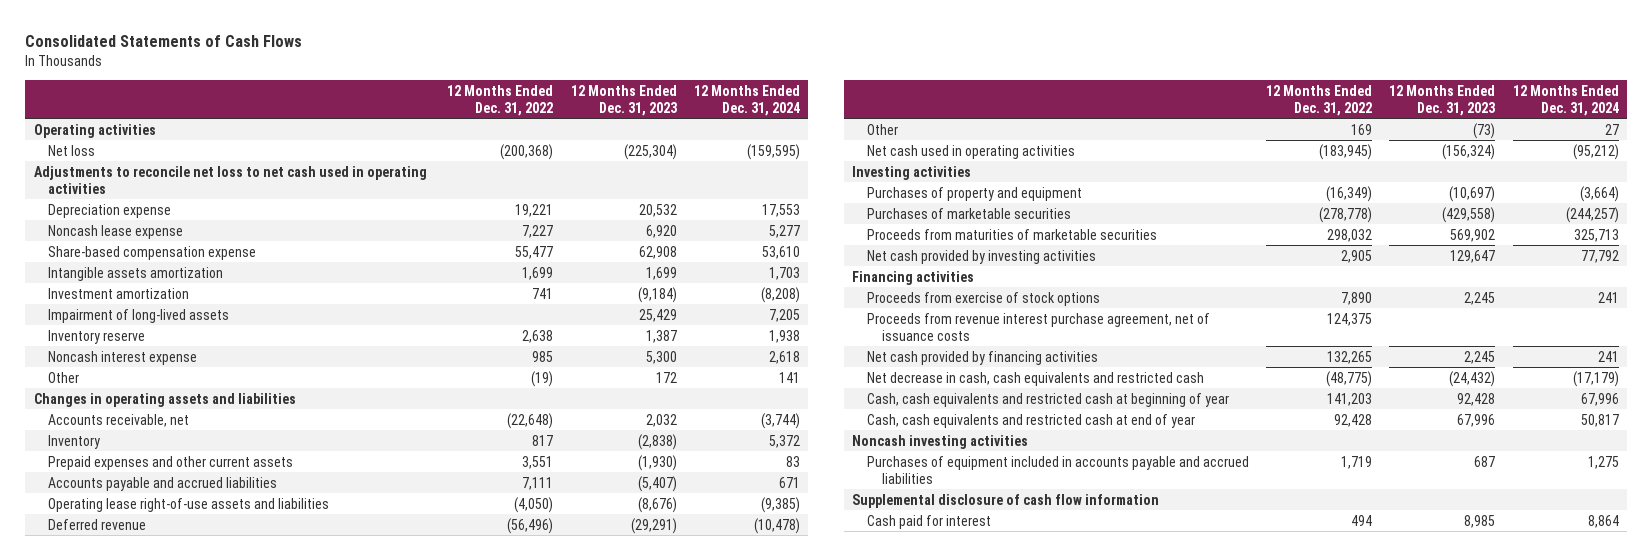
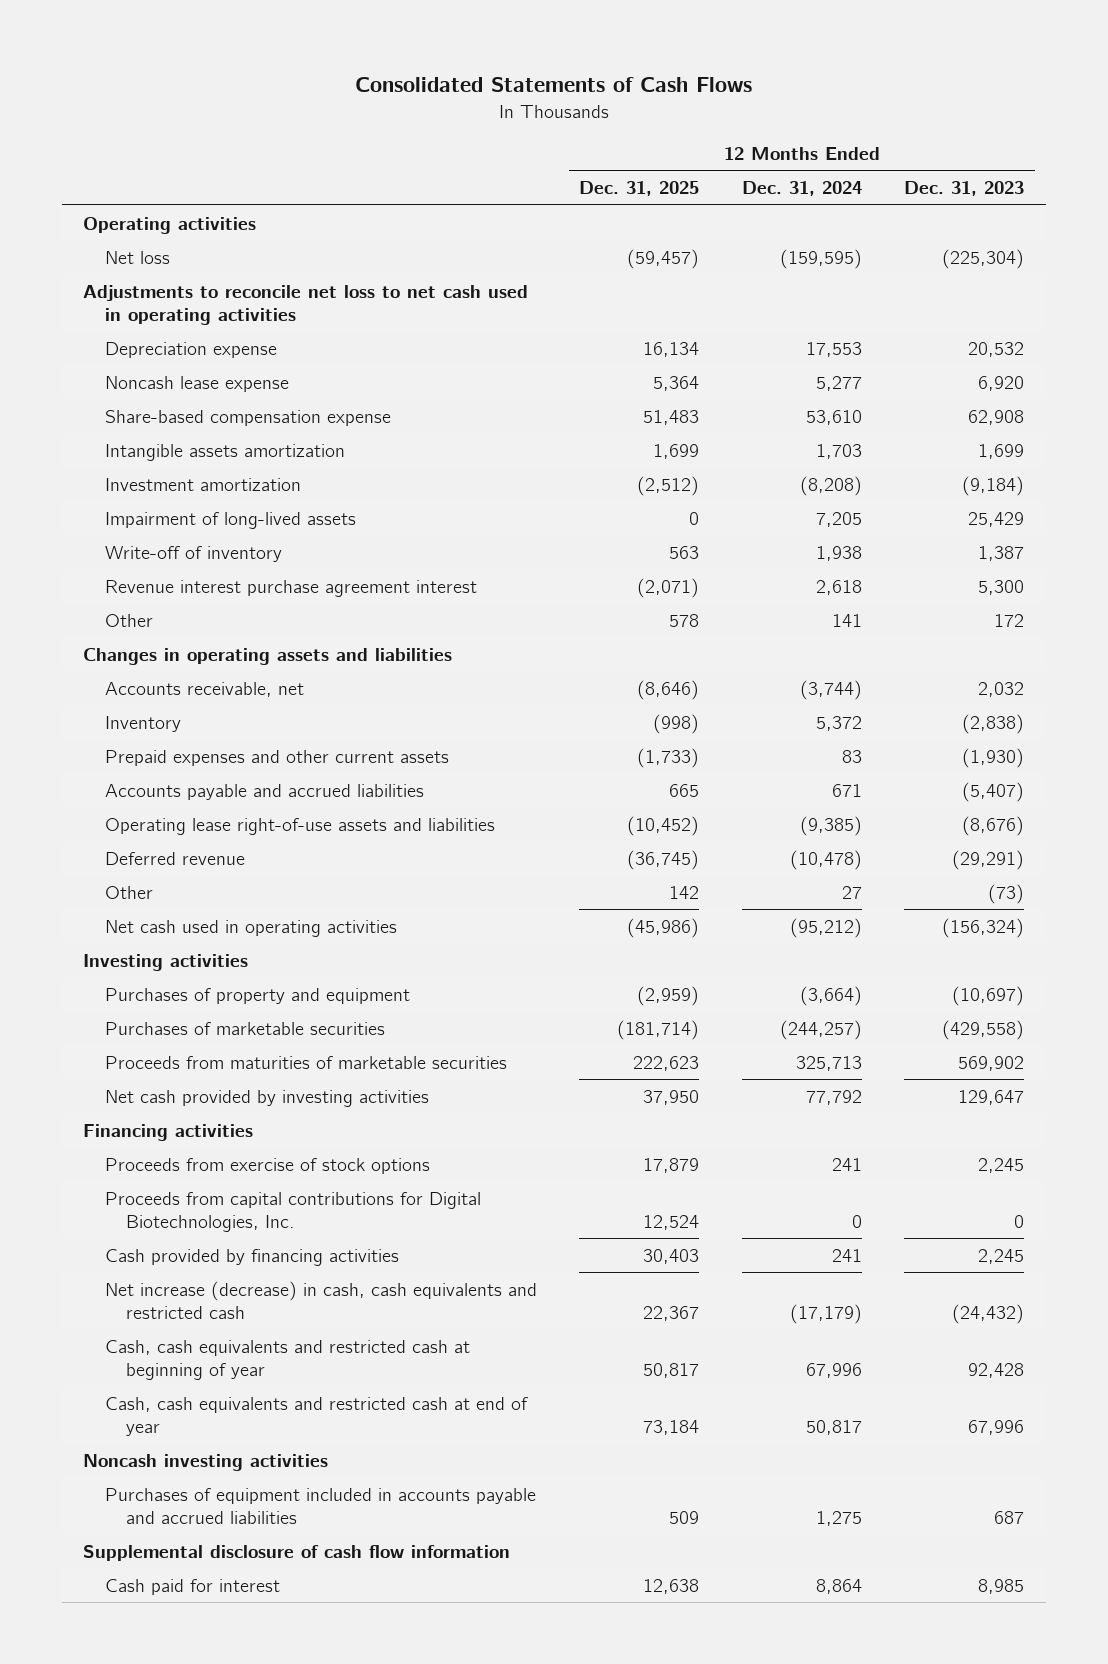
[447,84,554,116] 12 Months Ended Dec. 31, 2022 -> none
none -> [579,181,700,197] Dec. 31, 2025
[48,329,146,344] Inventory reserve -> [104,545,282,562] Write-off of inventory
[48,350,198,365] Noncash interest expense -> [104,579,477,597] Revenue interest purchase agreement interest
[867,312,1211,341] Proceeds from revenue interest purchase agreement, net of issuance costs -> none
none -> [104,1191,481,1233] Proceeds from capital contributions for Digital Biotechnologies, Inc.
[867,350,1099,365] Net cash provided by financing activities -> [104,1248,399,1266] Cash provided by financing activities
[867,371,1205,386] Net decrease in cash, cash equivalents and restricted cash -> [104,1280,537,1320] Net increase (decrease) in cash, cash equivalents and restricted cash

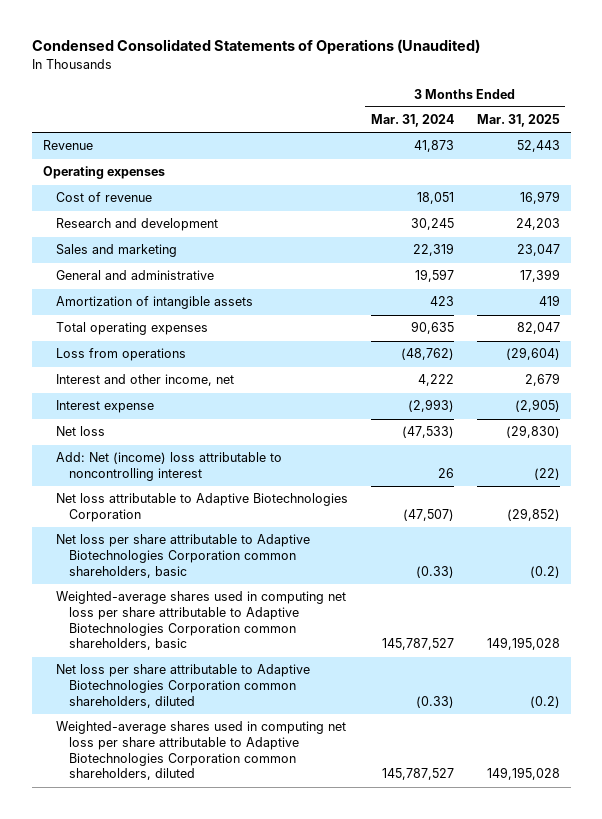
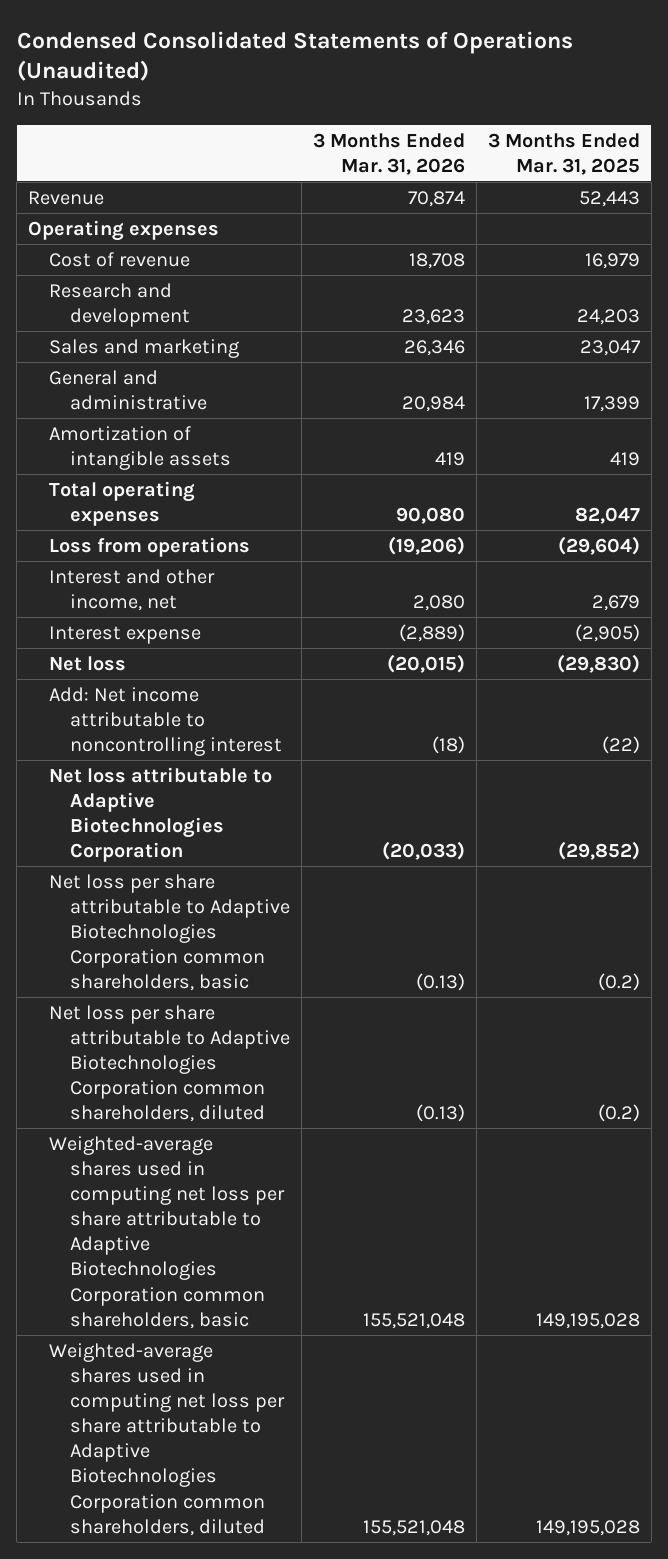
[370,114,454,128] Mar. 31, 2024 -> none
none -> [313,132,466,175] 3 Months Ended Mar. 31, 2026
[56,452,283,482] Add: Net (income) loss attributable to noncontrolling interest -> [49,686,283,756] Add: Net income attributable to noncontrolling interest
[56,591,347,651] Weighted-average shares used in computing net loss per share attributable to Adaptive Biotechnologies Corporation common shareholders, basic -> [49,1135,286,1329] Weighted-average shares used in computing net loss per share attributable to Adaptive Biotechnologies Corporation common shareholders, basic

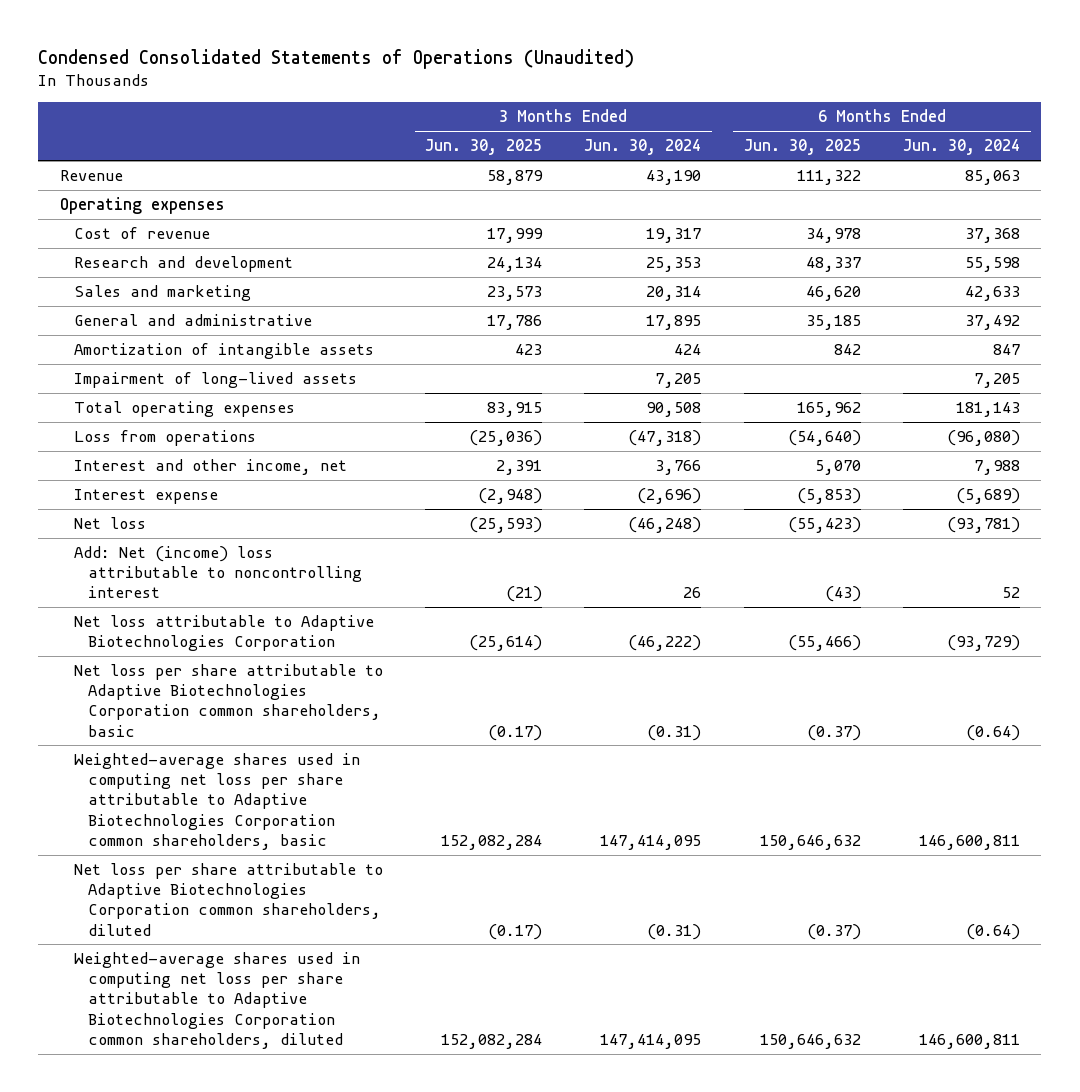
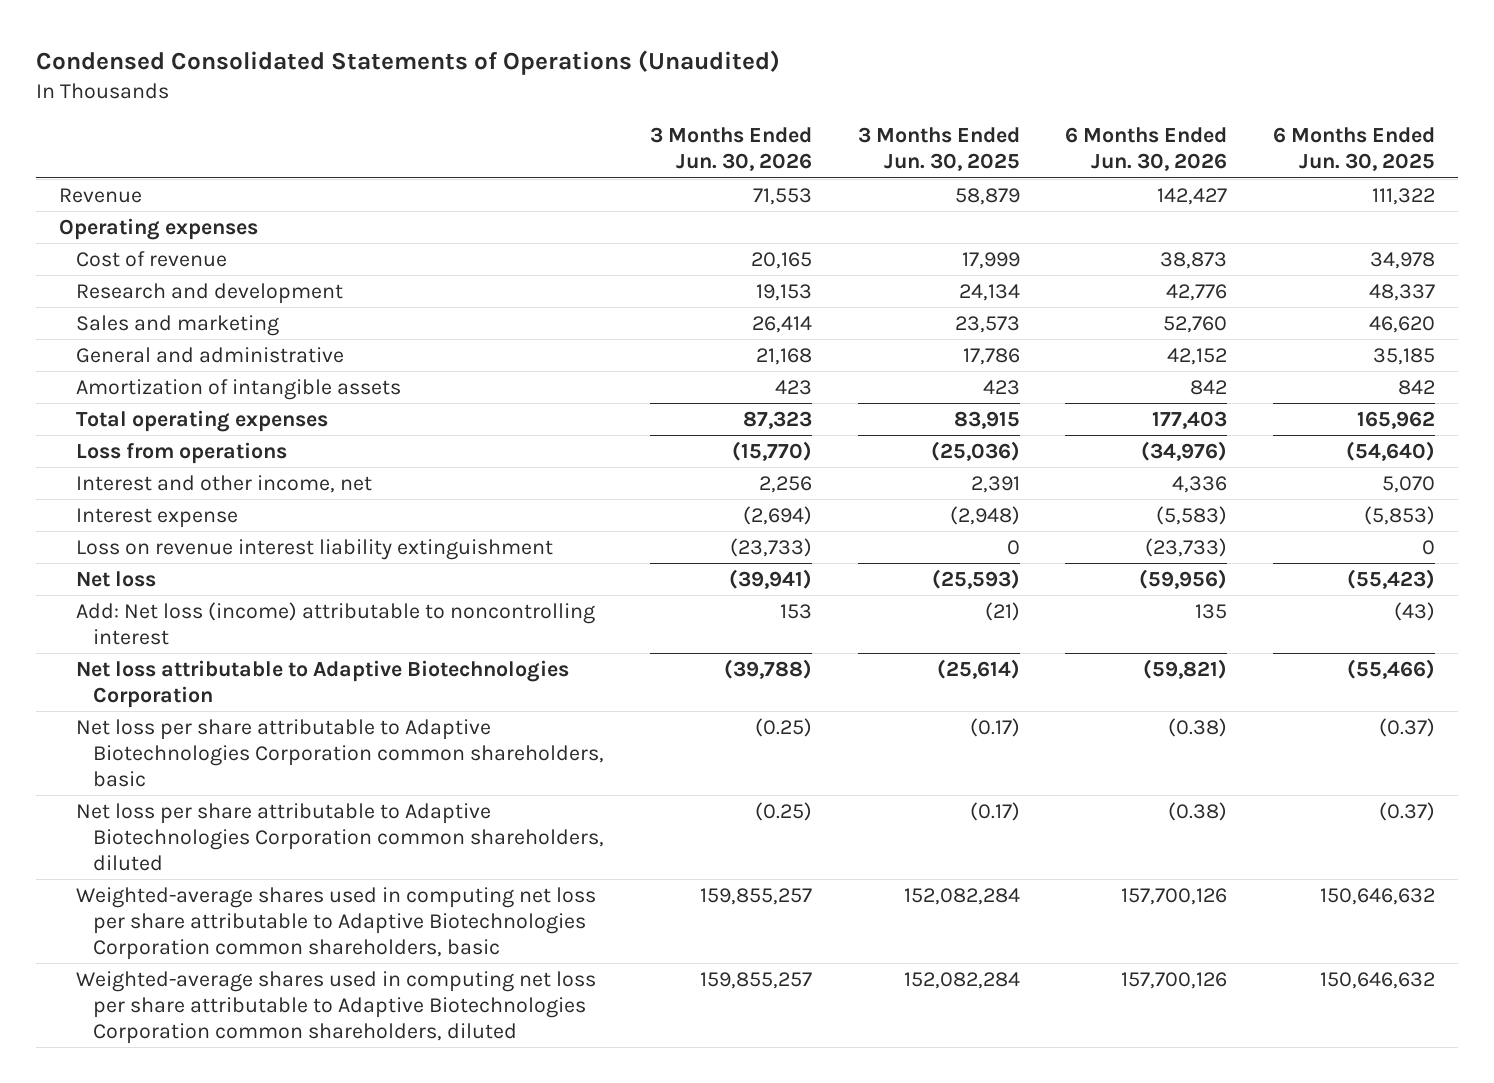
[584,139,702,156] Jun. 30, 2024 -> none
[902,139,1020,156] Jun. 30, 2024 -> none
none -> [649,127,812,172] 3 Months Ended Jun. 30, 2026
none -> [1065,127,1228,172] 6 Months Ended Jun. 30, 2026
[73,372,357,389] Impairment of long-lived assets -> none
none -> [76,538,554,560] Loss on revenue interest liability extinguishment
[73,546,363,599] Add: Net (income) loss attributable to noncontrolling interest -> [76,601,596,645] Add: Net loss (income) attributable to noncontrolling interest
[73,753,360,850] Weighted-average shares used in computing net loss per share attributable to Adaptive Biotechnologies Corporation common shareholders, basic -> [76,886,597,960] Weighted-average shares used in computing net loss per share attributable to Adaptive Biotechnologies Corporation common shareholders, basic

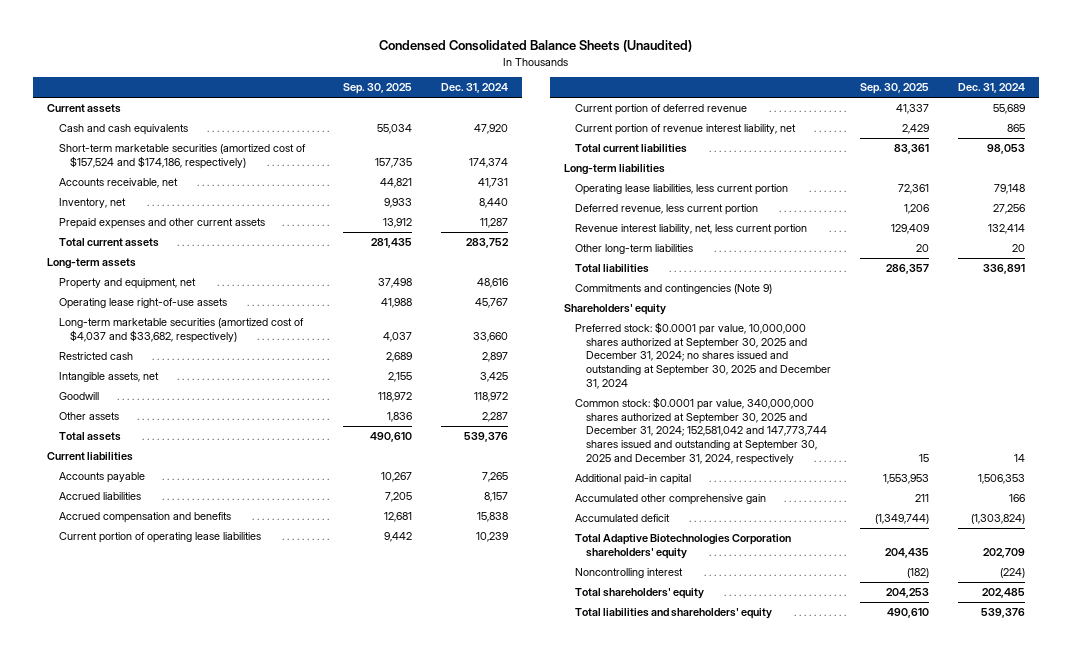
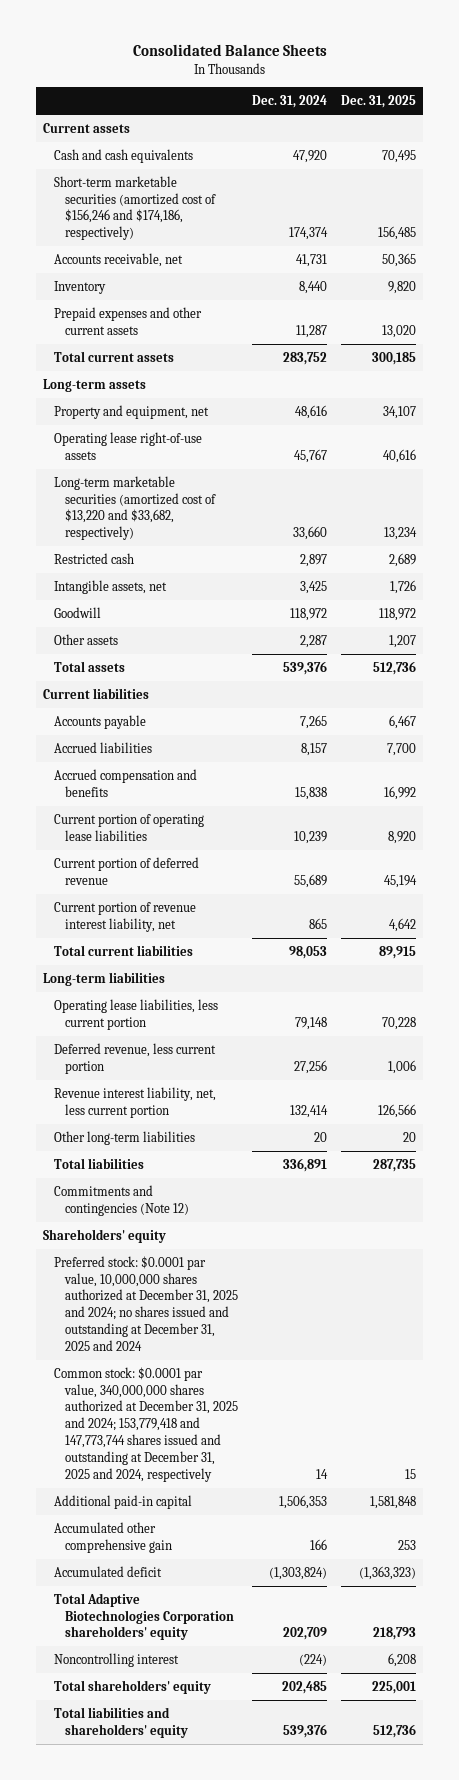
[378,40,692,53] Condensed Consolidated Balance Sheets (Unaudited) -> [132,44,327,57] Consolidated Balance Sheets
[343,82,413,94] Sep. 30, 2025 -> none
none -> [341,95,417,109] Dec. 31, 2025
[58,144,306,169] Short-term marketable securities (amortized cost of $157,524 and $174,186, respectively) -> [53,175,216,241] Short-term marketable securities (amortized cost of $156,246 and $174,186, respectively)
[58,198,126,209] Inventory, net -> [53,280,106,294] Inventory
[58,318,304,343] Long-term marketable securities (amortized cost of $4,037 and $33,682, respectively) -> [53,475,216,541] Long-term marketable securities (amortized cost of $13,220 and $33,682, respectively)
[575,284,773,295] Commitments and contingencies (Note 9) -> [53,1184,189,1216] Commitments and contingencies (Note 12)
[575,322,832,389] Preferred stock: $0.0001 par value, 10,000,000 shares authorized at September 30, 2025 and December 31, 2024; no shares issued and outstanding at September 30, 2025 and December 31, 2024 -> [53,1255,238,1351] Preferred stock: $0.0001 par value, 10,000,000 shares authorized at December 31, 2025 and 2024; no shares issued and outstanding at December 31, 2025 and 2024
[575,397,828,465] Common stock: $0.0001 par value, 340,000,000 shares authorized at September 30, 2025 and December 31, 2024; 152,581,042 and 147,773,744 shares issued and outstanding at September 30, 2025 and December 31, 2024, respectively -> [53,1366,238,1482] Common stock: $0.0001 par value, 340,000,000 shares authorized at December 31, 2025 and 2024; 153,779,418 and 147,773,744 shares issued and outstanding at December 31, 2025 and 2024, respectively

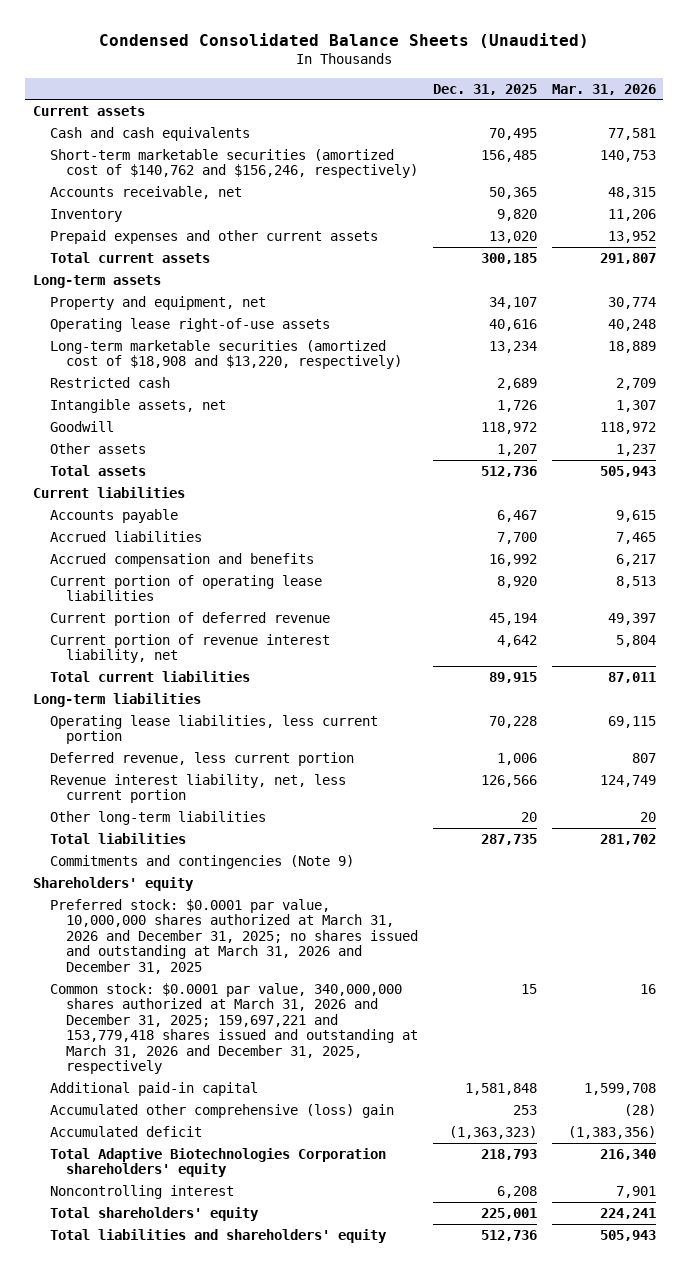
[132,44,327,57] Consolidated Balance Sheets -> [99,33,590,49] Condensed Consolidated Balance Sheets (Unaudited)
[251,95,327,109] Dec. 31, 2024 -> none
none -> [551,83,656,95] Mar. 31, 2026
[53,175,216,241] Short-term marketable securities (amortized cost of $156,246 and $174,186, respectively) -> [49,148,419,179] Short-term marketable securities (amortized cost of $140,762 and $156,246, respectively)
[53,475,216,541] Long-term marketable securities (amortized cost of $13,220 and $33,682, respectively) -> [49,339,403,370] Long-term marketable securities (amortized cost of $18,908 and $13,220, respectively)
[53,1184,189,1216] Commitments and contingencies (Note 12) -> [49,854,354,869] Commitments and contingencies (Note 9)
[53,1255,238,1351] Preferred stock: $0.0001 par value, 10,000,000 shares authorized at December 31, 2025 and 2024; no shares issued and outstanding at December 31, 2025 and 2024 -> [49,898,419,974] Preferred stock: $0.0001 par value, 10,000,000 shares authorized at March 31, 2026 and December 31, 2025; no shares issued and outstanding at March 31, 2026 and December 31, 2025
[53,1366,238,1482] Common stock: $0.0001 par value, 340,000,000 shares authorized at December 31, 2025 and 2024; 153,779,418 and 147,773,744 shares issued and outstanding at December 31, 2025 and 2024, respectively -> [49,982,419,1075] Common stock: $0.0001 par value, 340,000,000 shares authorized at March 31, 2026 and December 31, 2025; 159,697,221 and 153,779,418 shares issued and outstanding at March 31, 2026 and December 31, 2025, respectively
[53,1521,172,1553] Accumulated other comprehensive gain -> [49,1103,394,1118] Accumulated other comprehensive (loss) gain

